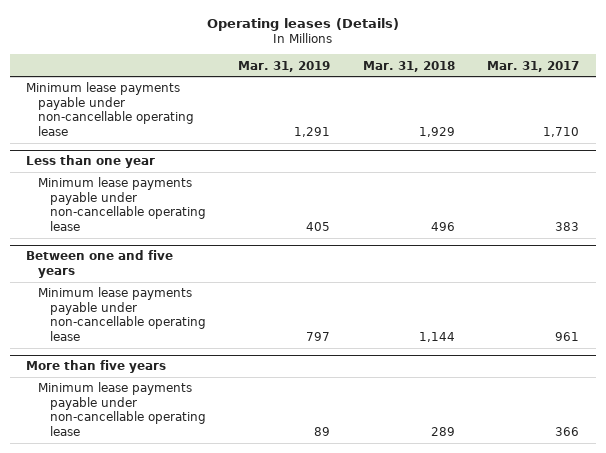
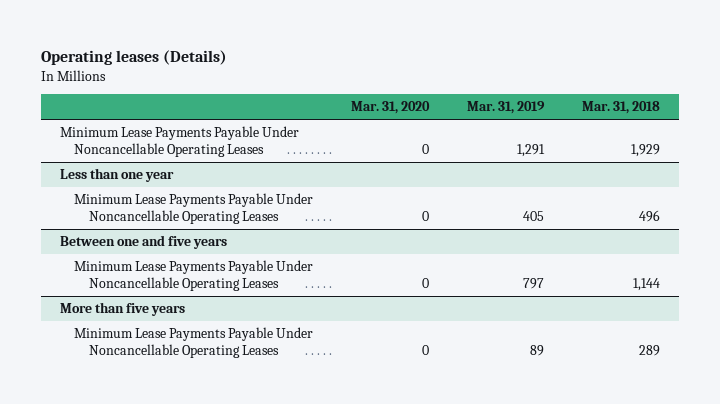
[487,60,580,72] Mar. 31, 2017 -> none
none -> [351,101,431,115] Mar. 31, 2020
[26,82,195,136] Minimum lease payments payable under non-cancellable operating lease -> [59,126,299,158] Minimum Lease Payments Payable Under Noncancellable Operating Leases
[38,177,206,231] Minimum lease payments payable under non-cancellable operating lease -> [74,193,314,225] Minimum Lease Payments Payable Under Noncancellable Operating Leases
[38,287,206,341] Minimum lease payments payable under non-cancellable operating lease -> [74,260,314,292] Minimum Lease Payments Payable Under Noncancellable Operating Leases
[38,382,206,436] Minimum lease payments payable under non-cancellable operating lease -> [74,327,314,359] Minimum Lease Payments Payable Under Noncancellable Operating Leases

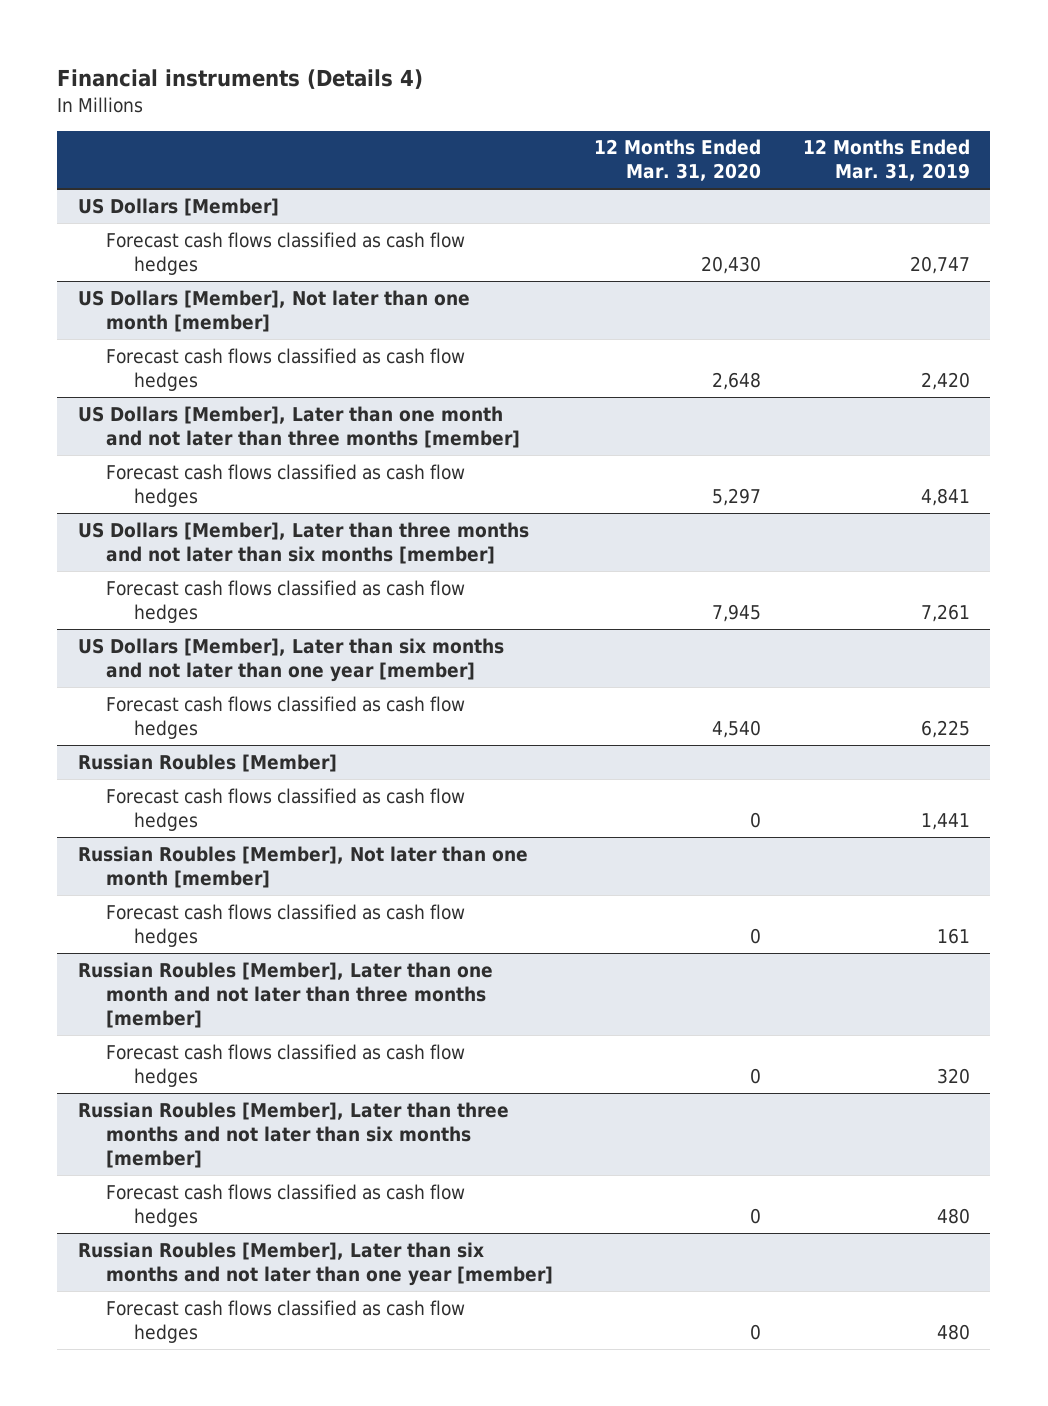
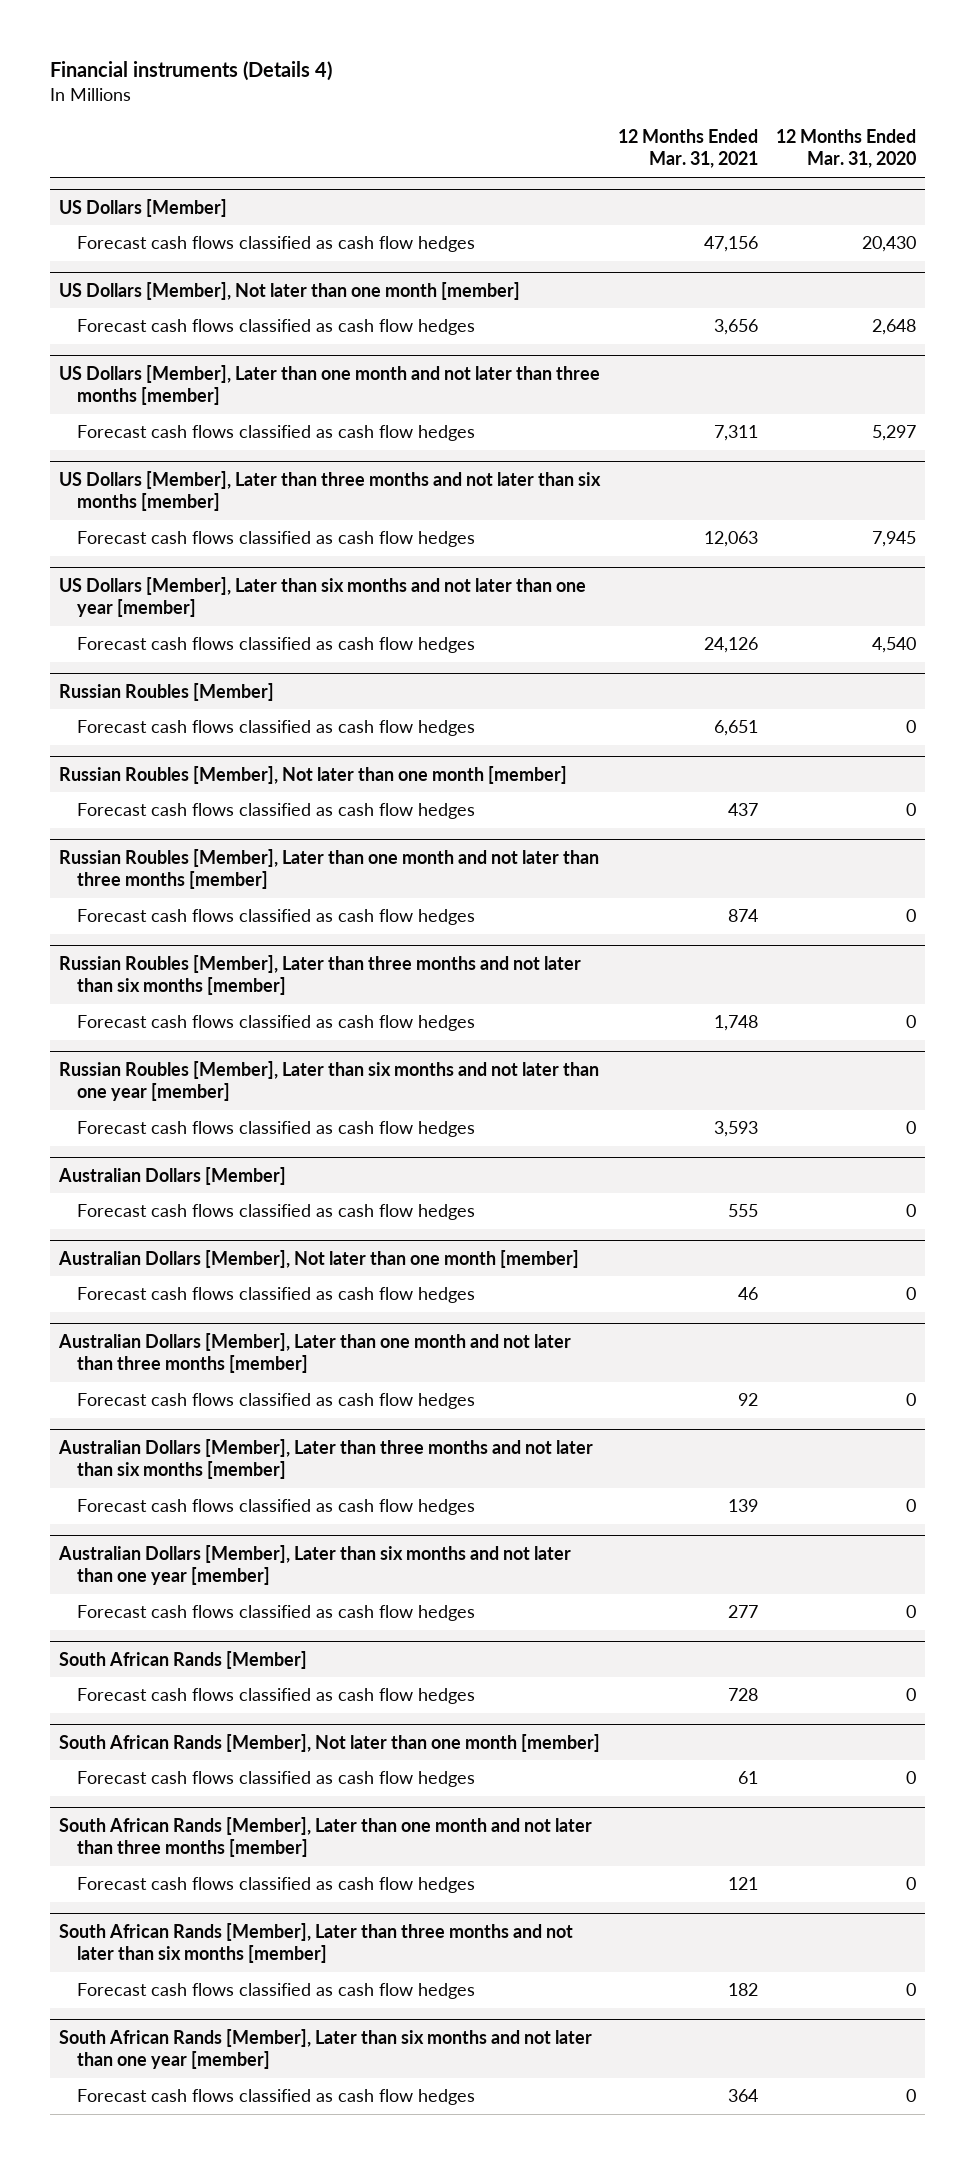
[802,139,970,182] 12 Months Ended Mar. 31, 2019 -> none
none -> [617,128,758,169] 12 Months Ended Mar. 31, 2021
none -> [57,1166,286,1185] Australian Dollars [Member]
none -> [77,1204,476,1221] Forecast cash flows classified as cash flow hedges
none -> [57,1249,579,1268] Australian Dollars [Member], Not later than one month [member]
none -> [77,1287,476,1304] Forecast cash flows classified as cash flow hedges
none -> [57,1332,571,1374] Australian Dollars [Member], Later than one month and not later than three months [member]
none -> [77,1393,476,1410] Forecast cash flows classified as cash flow hedges
none -> [57,1438,593,1480] Australian Dollars [Member], Later than three months and not later than six months [member]
none -> [77,1499,476,1516] Forecast cash flows classified as cash flow hedges
none -> [57,1544,571,1586] Australian Dollars [Member], Later than six months and not later than one year [member]
none -> [77,1605,476,1622] Forecast cash flows classified as cash flow hedges
none -> [58,1650,307,1669] South African Rands [Member]
none -> [77,1688,476,1705] Forecast cash flows classified as cash flow hedges
none -> [58,1733,600,1752] South African Rands [Member], Not later than one month [member]
none -> [77,1771,476,1788] Forecast cash flows classified as cash flow hedges
none -> [58,1816,592,1858] South African Rands [Member], Later than one month and not later than three months [member]
none -> [77,1877,476,1894] Forecast cash flows classified as cash flow hedges
none -> [58,1922,573,1964] South African Rands [Member], Later than three months and not later than six months [member]
none -> [77,1983,476,2000] Forecast cash flows classified as cash flow hedges
none -> [58,2028,592,2070] South African Rands [Member], Later than six months and not later than one year [member]
none -> [77,2089,476,2106] Forecast cash flows classified as cash flow hedges

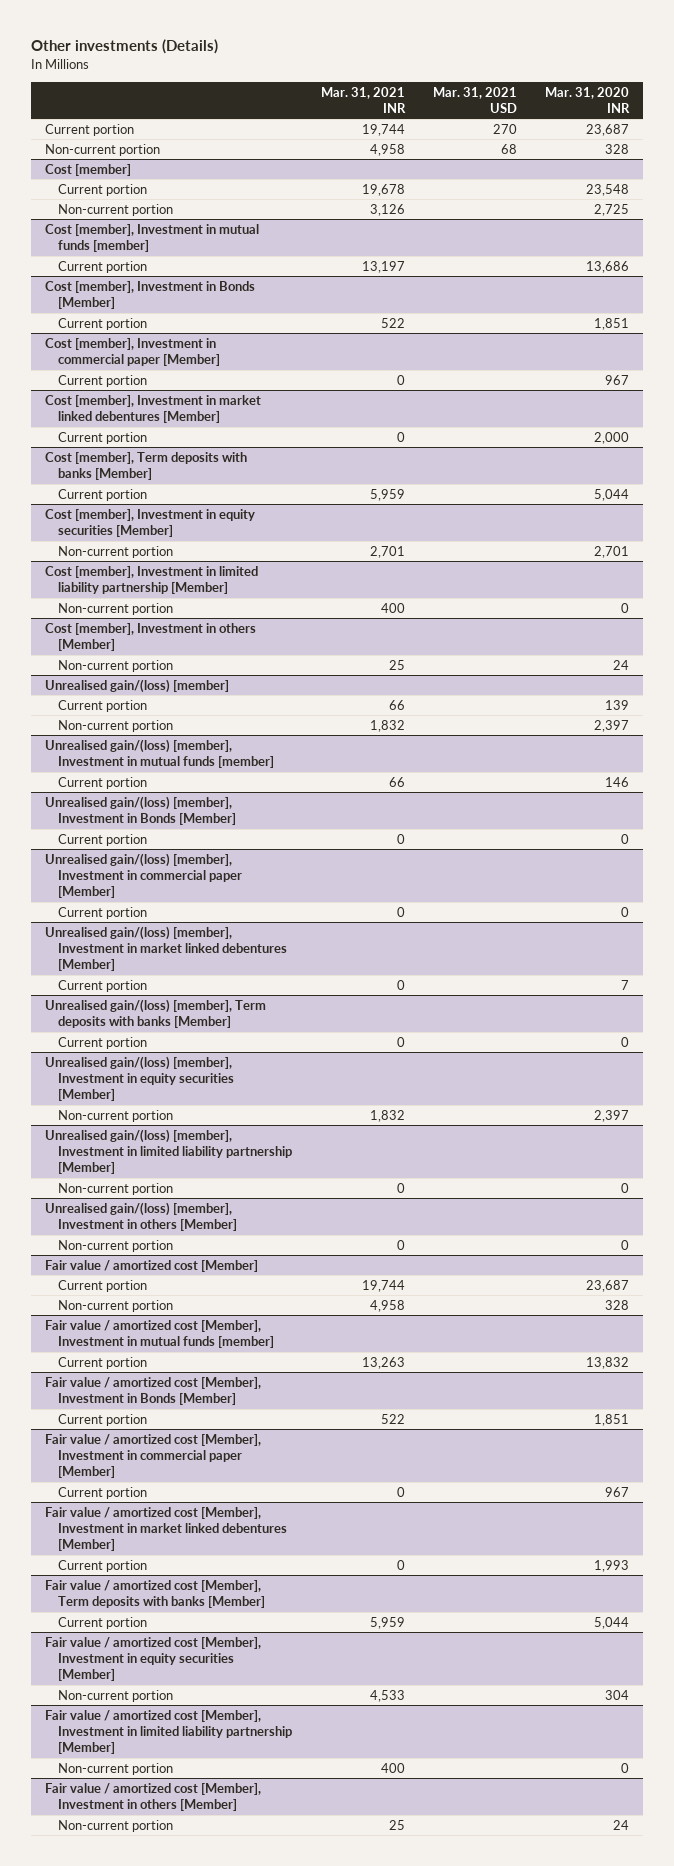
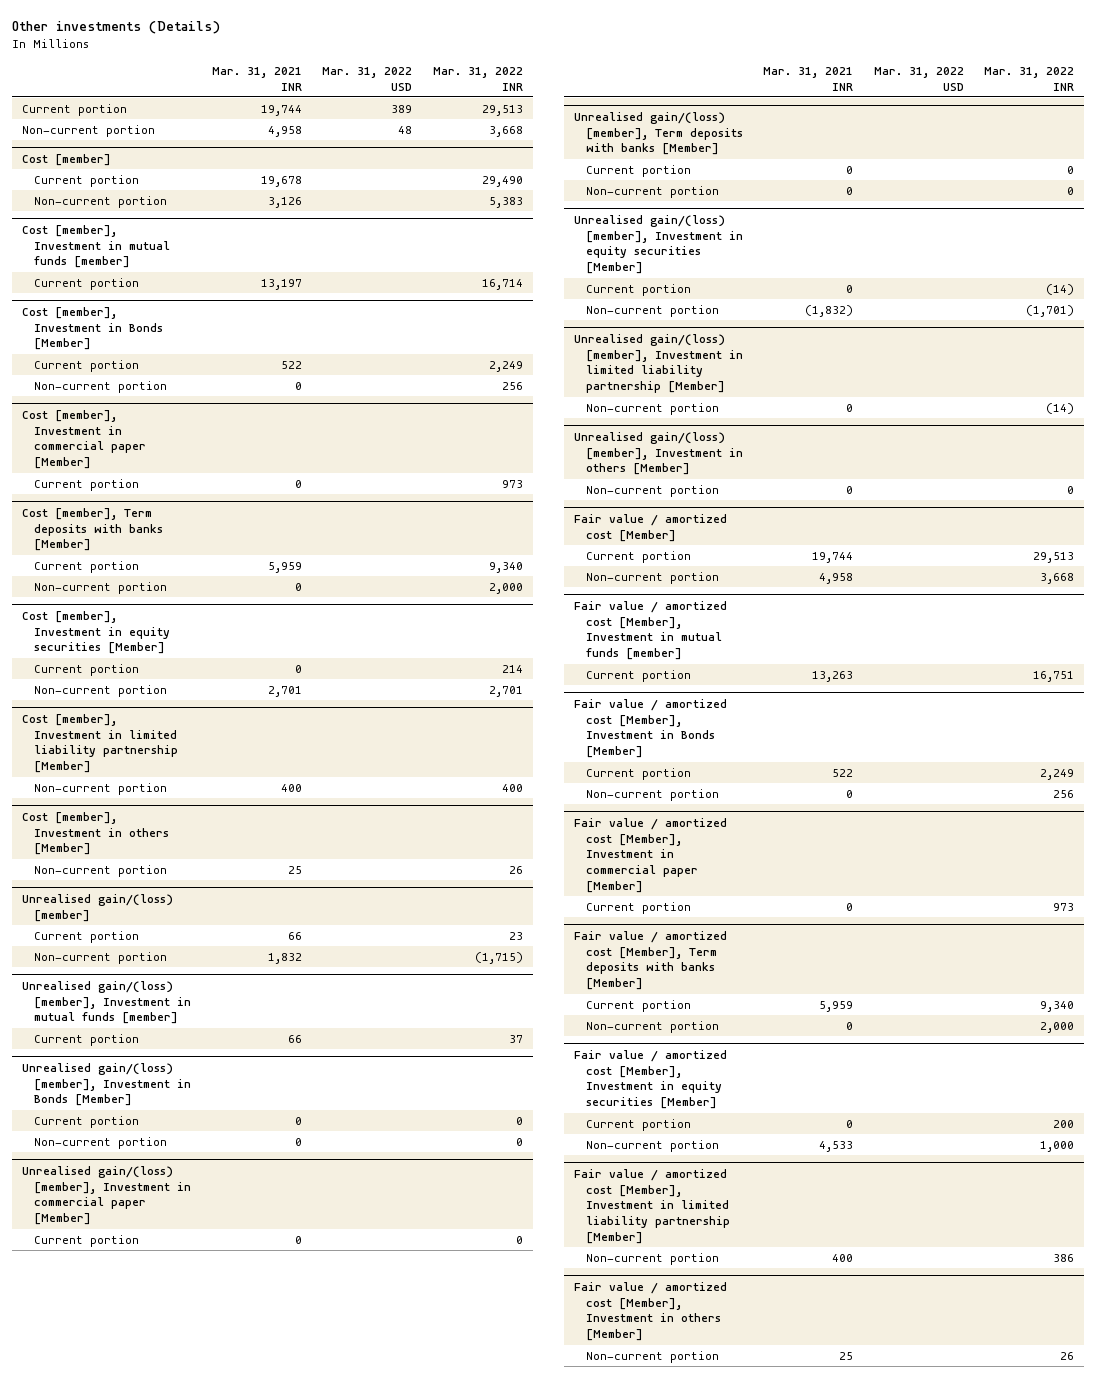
[432,86,517,113] Mar. 31, 2021 USD -> none
[545,86,631,113] Mar. 31, 2020 INR -> none
none -> [322,66,413,91] Mar. 31, 2022 USD
none -> [432,66,523,91] Mar. 31, 2022 INR
none -> [34,380,168,393] Non-current portion
[44,394,261,424] Cost [member], Investment in market linked debentures [Member] -> none
[58,431,148,444] Current portion -> none
none -> [34,581,168,594] Non-current portion
none -> [34,663,140,676] Current portion
none -> [34,1136,168,1149] Non-current portion
[44,925,288,972] Unrealised gain/(loss) [member], Investment in market linked debentures [Member] -> none
[58,979,148,992] Current portion -> none
none -> [585,185,719,198] Non-current portion
none -> [585,283,691,296] Current portion
[369,1109,405,1122] 1,832 -> [805,304,854,317] (1,832)
none -> [585,788,719,801] Non-current portion
[44,1506,288,1552] Fair value / amortized cost [Member], Investment in market linked debentures [Member] -> none
[58,1559,148,1572] Current portion -> none
none -> [585,1020,719,1033] Non-current portion
none -> [585,1118,691,1131] Current portion

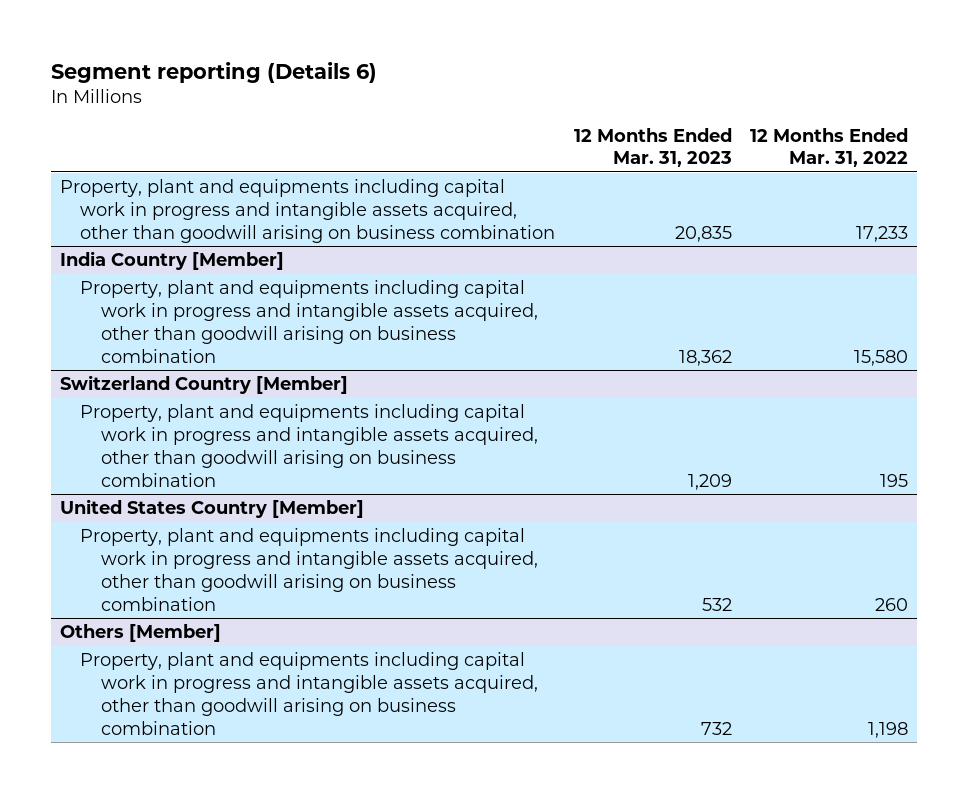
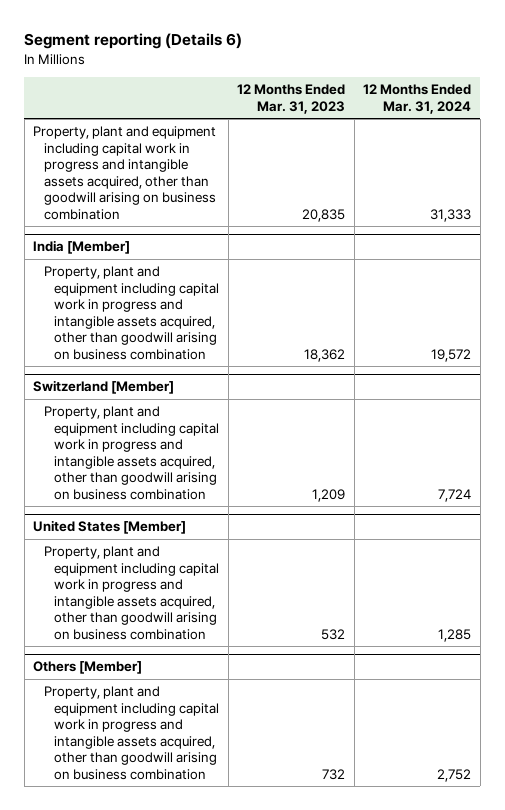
[750,127,909,168] 12 Months Ended Mar. 31, 2022 -> none
none -> [363,84,472,114] 12 Months Ended Mar. 31, 2024
[60,179,556,243] Property, plant and equipments including capital work in progress and intangible assets acquired, other than goodwill arising on business combination -> [33,126,217,220] Property, plant and equipment including capital work in progress and intangible assets acquired, other than goodwill arising on business combination
[60,251,285,271] India Country [Member] -> [33,240,131,255] India [Member]
[80,280,538,363] Property, plant and equipments including capital work in progress and intangible assets acquired, other than goodwill arising on business combination -> [43,266,220,360] Property, plant and equipment including capital work in progress and intangible assets acquired, other than goodwill arising on business combination
[60,375,349,395] Switzerland Country [Member] -> [33,380,175,395] Switzerland [Member]
[80,404,538,487] Property, plant and equipments including capital work in progress and intangible assets acquired, other than goodwill arising on business combination -> [43,406,220,500] Property, plant and equipment including capital work in progress and intangible assets acquired, other than goodwill arising on business combination
[60,499,365,519] United States Country [Member] -> [33,520,187,535] United States [Member]
[80,528,538,611] Property, plant and equipments including capital work in progress and intangible assets acquired, other than goodwill arising on business combination -> [43,546,220,640] Property, plant and equipment including capital work in progress and intangible assets acquired, other than goodwill arising on business combination
[80,652,538,735] Property, plant and equipments including capital work in progress and intangible assets acquired, other than goodwill arising on business combination -> [43,686,220,780] Property, plant and equipment including capital work in progress and intangible assets acquired, other than goodwill arising on business combination

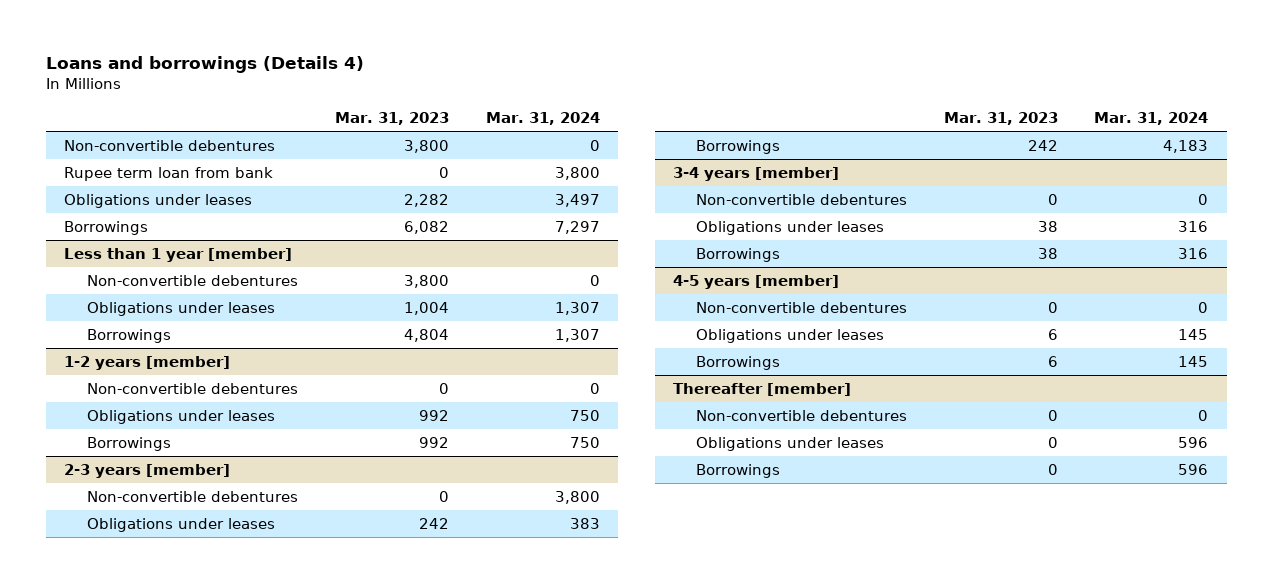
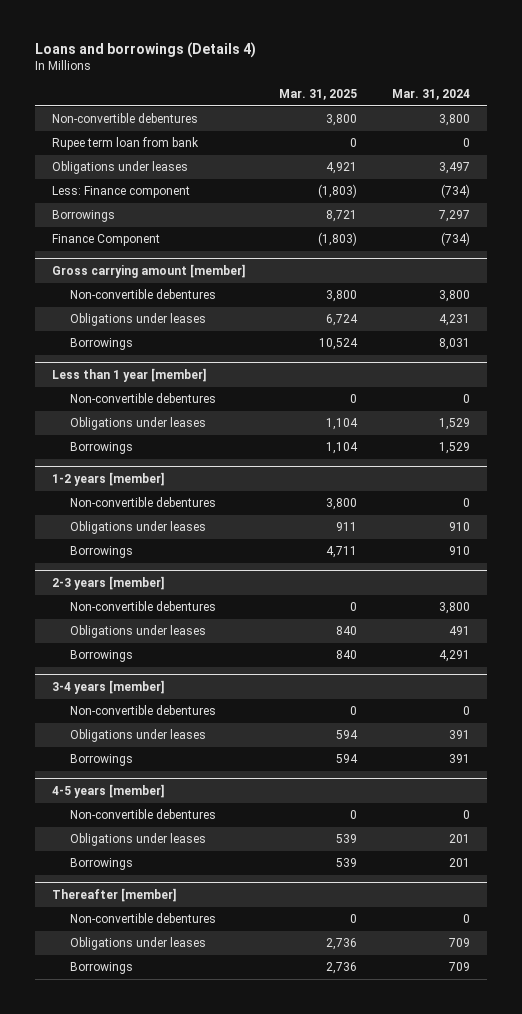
[334,111,449,125] Mar. 31, 2023 -> none
none -> [279,89,358,101] Mar. 31, 2025
[589,140,600,152] 0 -> [438,114,470,127] 3,800
[554,167,600,181] 3,800 -> [462,138,470,148] 0
none -> [52,186,191,199] Less: Finance component
none -> [52,234,161,247] Finance Component
none -> [52,263,246,278] Gross carrying amount [member]
none -> [70,289,217,300] Non-convertible debentures
none -> [70,313,207,327] Obligations under leases
none -> [70,338,134,351] Borrowings
[554,302,600,316] 1,307 -> [438,418,470,431] 1,529
[554,329,600,343] 1,307 -> [438,442,470,455] 1,529
[569,410,600,422] 750 -> [448,522,470,532] 910
[569,437,600,449] 750 -> [448,546,470,556] 910
[569,518,600,530] 383 -> [448,626,470,636] 491
[1163,140,1209,154] 4,183 -> [438,650,470,663] 4,291
[1178,221,1209,233] 316 -> [448,730,470,740] 391
[1178,248,1209,260] 316 -> [448,754,470,764] 391
[1178,329,1209,341] 145 -> [448,834,470,844] 201
[1178,356,1209,368] 145 -> [448,858,470,868] 201
[1178,437,1209,449] 596 -> [448,938,470,948] 709
[1178,464,1209,476] 596 -> [448,962,470,972] 709

